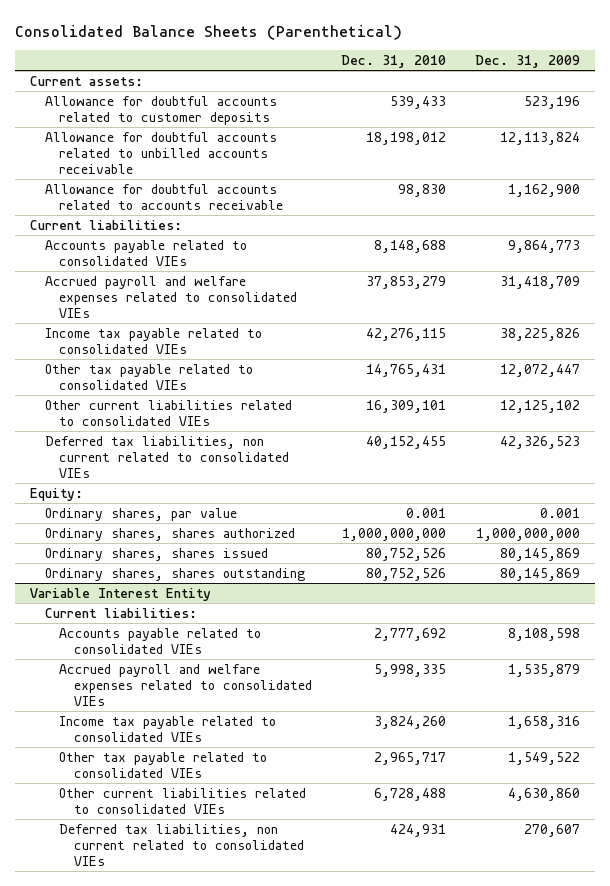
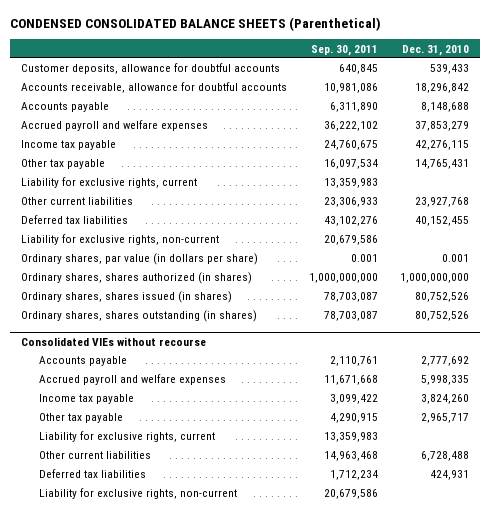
[15,24,403,40] Consolidated Balance Sheets (Parenthetical) -> [9,16,381,31] CONDENSED CONSOLIDATED BALANCE SHEETS (Parenthetical)
[475,55,581,69] Dec. 31, 2009 -> none
none -> [310,44,378,56] Sep. 30, 2011
[29,75,143,86] Current assets: -> none
[44,131,277,174] Allowance for doubtful accounts related to unbilled accounts receivable -> none
[29,219,182,230] Current liabilities: -> none
[29,487,83,501] Equity: -> none
[29,587,211,601] Variable Interest Entity -> none
[44,607,197,618] Current liabilities: -> none
[44,95,277,125] Allowance for doubtful accounts related to customer deposits -> [20,63,280,75] Customer deposits, allowance for doubtful accounts
[44,183,284,210] Allowance for doubtful accounts related to accounts receivable -> [20,82,287,94] Accounts receivable, allowance for doubtful accounts
[398,183,447,197] 98,830 -> [414,83,469,94] 18,296,842
[44,239,247,266] Accounts payable related to consolidated VIEs -> [20,102,109,113] Accounts payable
[44,275,298,318] Accrued payroll and welfare expenses related to consolidated VIEs -> [20,120,208,132] Accrued payroll and welfare expenses
[44,327,262,354] Income tax payable related to consolidated VIEs -> [20,140,116,151] Income tax payable
[44,363,253,390] Other tax payable related to consolidated VIEs -> [20,159,105,170] Other tax payable
none -> [20,177,197,189] Liability for exclusive rights, current
[44,399,292,426] Other current liabilities related to consolidated VIEs -> [20,197,133,206] Other current liabilities
[366,399,447,413] 16,309,101 -> [414,197,469,208] 23,927,768
[44,435,290,478] Deferred tax liabilities, non current related to consolidated VIEs -> [20,215,128,225] Deferred tax liabilities
none -> [20,234,219,246] Liability for exclusive rights, non-current
[44,507,237,521] Ordinary shares, par value -> [20,253,258,266] Ordinary shares, par value (in dollars per share)
[44,527,295,541] Ordinary shares, shares authorized -> [20,272,252,285] Ordinary shares, shares authorized (in shares)
[44,547,268,561] Ordinary shares, shares issued -> [20,291,232,304] Ordinary shares, shares issued (in shares)
[44,567,305,581] Ordinary shares, shares outstanding -> [20,310,257,323] Ordinary shares, shares outstanding (in shares)
none -> [20,336,206,346] Consolidated VIEs without recourse
[59,627,262,654] Accounts payable related to consolidated VIEs -> [39,356,128,367] Accounts payable
[59,663,313,706] Accrued payroll and welfare expenses related to consolidated VIEs -> [39,374,227,386] Accrued payroll and welfare expenses
[59,715,277,742] Income tax payable related to consolidated VIEs -> [39,394,135,405] Income tax payable
[59,751,268,778] Other tax payable related to consolidated VIEs -> [39,413,124,424] Other tax payable
none -> [39,431,216,443] Liability for exclusive rights, current
[59,787,307,814] Other current liabilities related to consolidated VIEs -> [39,451,152,460] Other current liabilities
[59,823,305,866] Deferred tax liabilities, non current related to consolidated VIEs -> [39,469,147,479] Deferred tax liabilities
none -> [39,488,238,500] Liability for exclusive rights, non-current

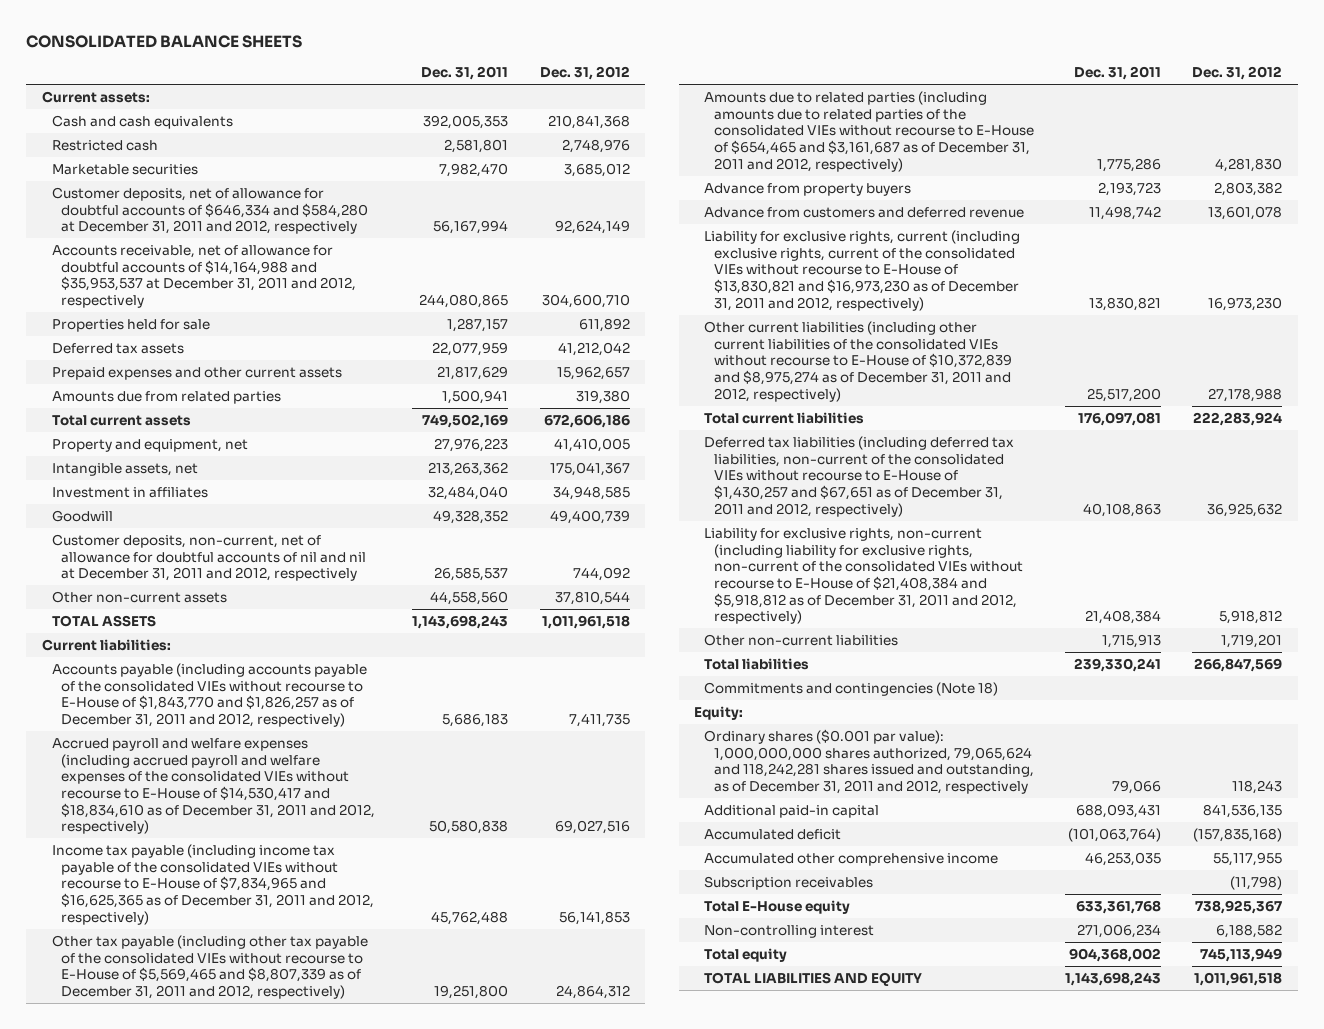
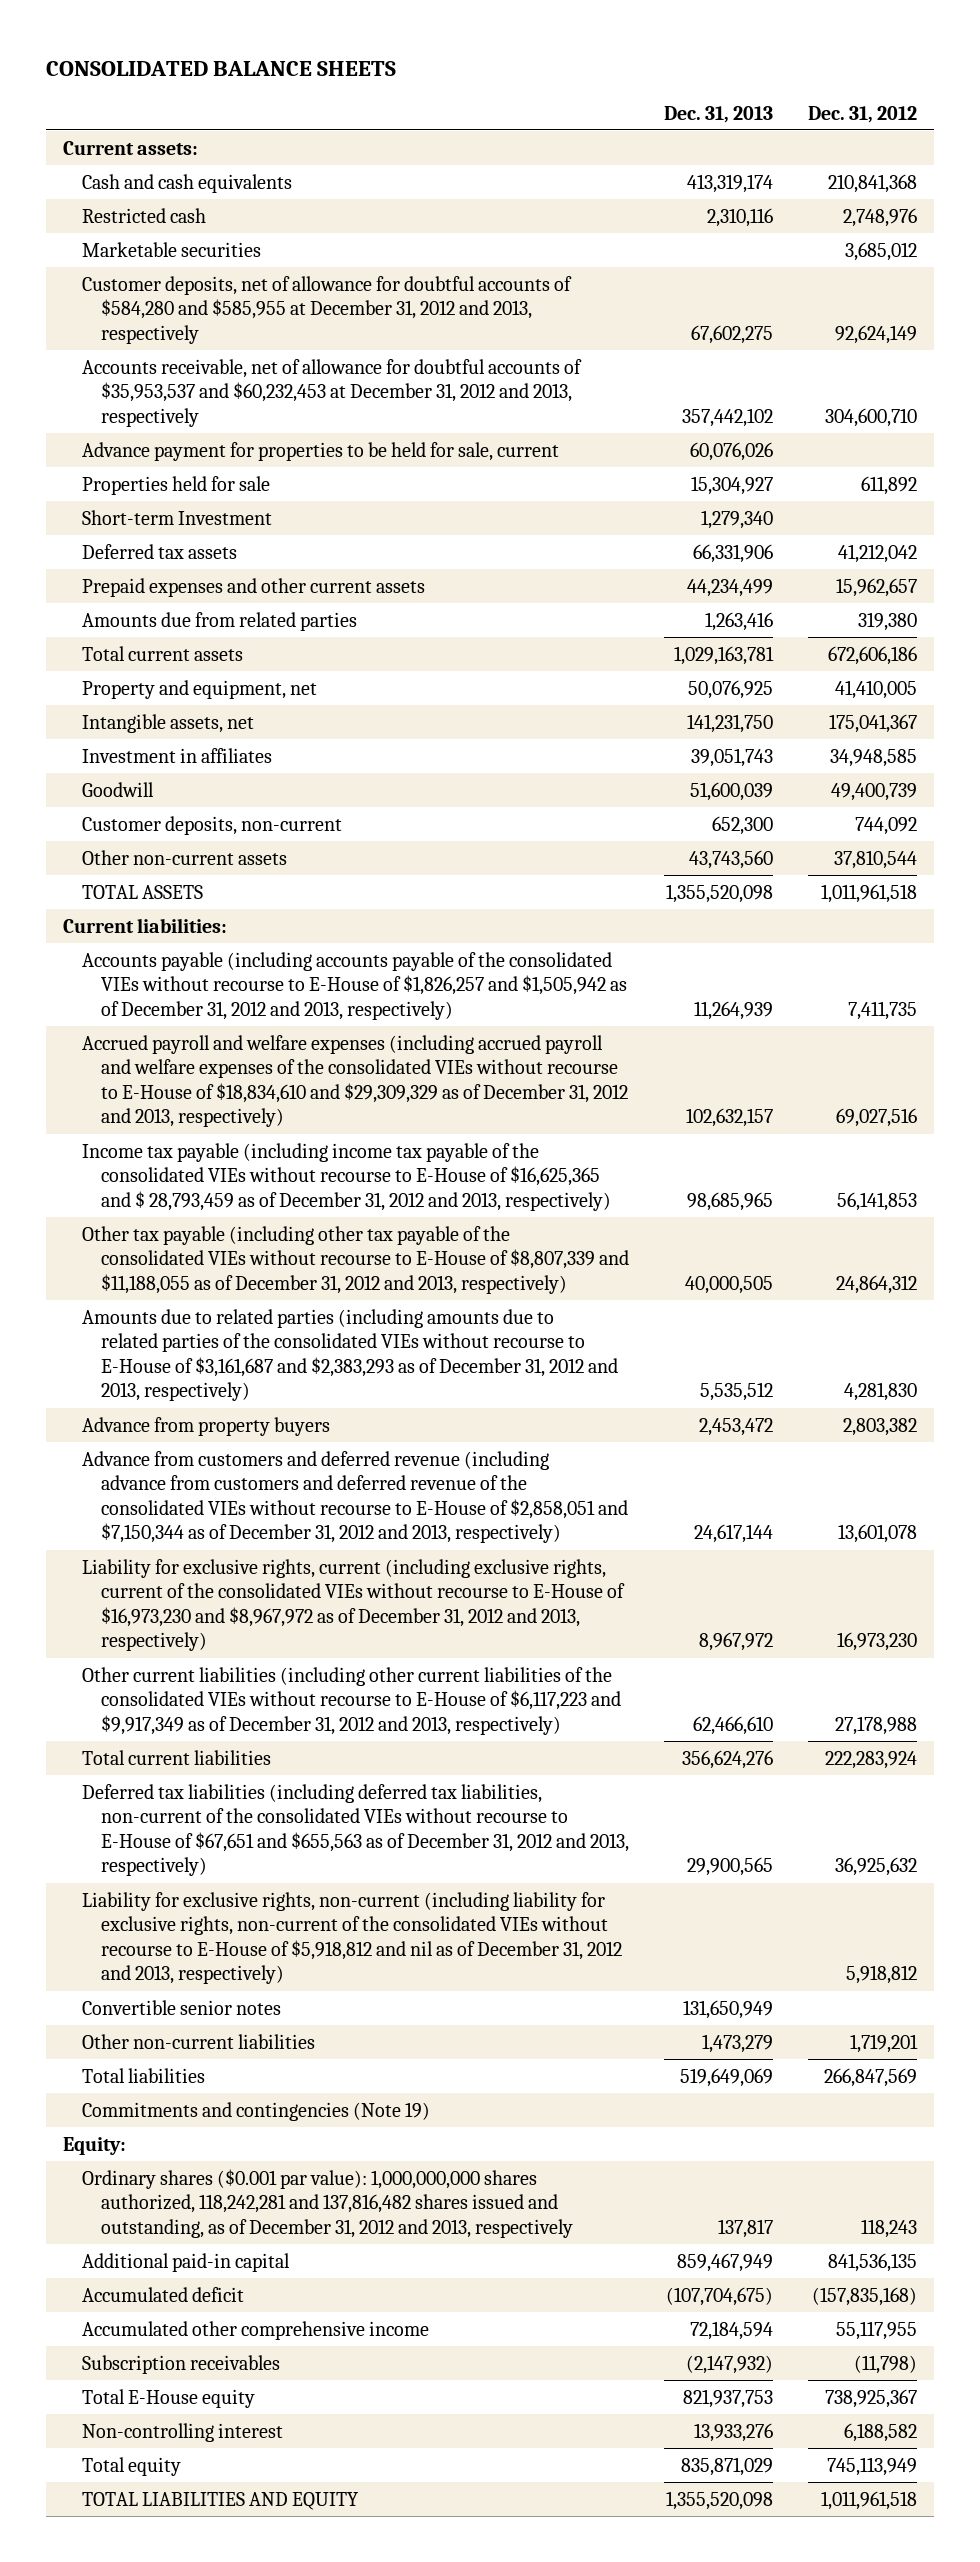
[421,66,509,81] Dec. 31, 2011 -> none
none -> [663,105,773,123] Dec. 31, 2013
[51,186,369,235] Customer deposits, net of allowance for doubtful accounts of $646,334 and $584,280 at December 31, 2011 and 2012, respectively -> [82,275,573,344] Customer deposits, net of allowance for doubtful accounts of $584,280 and $585,955 at December 31, 2012 and 2013, respectively
[51,244,357,308] Accounts receivable, net of allowance for doubtful accounts of $14,164,988 and $35,953,537 at December 31, 2011 and 2012, respectively -> [82,358,583,427] Accounts receivable, net of allowance for doubtful accounts of $35,953,537 and $60,232,453 at December 31, 2012 and 2013, respectively
none -> [82,441,560,461] Advance payment for properties to be held for sale, current
none -> [82,509,273,525] Short-term Investment
[51,533,367,582] Customer deposits, non-current, net of allowance for doubtful accounts of nil and nil at December 31, 2011 and 2012, respectively -> [82,815,343,835] Customer deposits, non-current
[51,662,367,727] Accounts payable (including accounts payable of the consolidated VIEs without recourse to E-House of $1,843,770 and $1,826,257 as of December 31, 2011 and 2012, respectively) -> [82,951,628,1020] Accounts payable (including accounts payable of the consolidated VIEs without recourse to E-House of $1,826,257 and $1,505,942 as of December 31, 2012 and 2013, respectively)
[51,737,376,835] Accrued payroll and welfare expenses (including accrued payroll and welfare expenses of the consolidated VIEs without recourse to E-House of $14,530,417 and $18,834,610 as of December 31, 2011 and 2012, respectively) -> [82,1034,629,1128] Accrued payroll and welfare expenses (including accrued payroll and welfare expenses of the consolidated VIEs without recourse to E-House of $18,834,610 and $29,309,329 as of December 31, 2012 and 2013, respectively)
[51,843,375,925] Income tax payable (including income tax payable of the consolidated VIEs without recourse to E-House of $7,834,965 and $16,625,365 as of December 31, 2011 and 2012, respectively) -> [82,1142,612,1211] Income tax payable (including income tax payable of the consolidated VIEs without recourse to E-House of $16,625,365 and $ 28,793,459 as of December 31, 2012 and 2013, respectively)
[51,934,368,999] Other tax payable (including other tax payable of the consolidated VIEs without recourse to E-House of $5,569,465 and $8,807,339 as of December 31, 2011 and 2012, respectively) -> [82,1225,630,1294] Other tax payable (including other tax payable of the consolidated VIEs without recourse to E-House of $8,807,339 and $11,188,055 as of December 31, 2012 and 2013, respectively)
[703,90,1034,172] Amounts due to related parties (including amounts due to related parties of the consolidated VIEs without recourse to E-House of $654,465 and $3,161,687 as of December 31, 2011 and 2012, respectively) -> [82,1308,619,1402] Amounts due to related parties (including amounts due to related parties of the consolidated VIEs without recourse to E-House of $3,161,687 and $2,383,293 as of December 31, 2012 and 2013, respectively)
[703,206,1024,218] Advance from customers and deferred revenue -> [82,1450,629,1544] Advance from customers and deferred revenue (including advance from customers and deferred revenue of the consolidated VIEs without recourse to E-House of $2,858,051 and $7,150,344 as of December 31, 2012 and 2013, respectively)
[703,229,1020,311] Liability for exclusive rights, current (including exclusive rights, current of the consolidated VIEs without recourse to E-House of $13,830,821 and $16,973,230 as of December 31, 2011 and 2012, respectively) -> [82,1558,626,1652] Liability for exclusive rights, current (including exclusive rights, current of the consolidated VIEs without recourse to E-House of $16,973,230 and $8,967,972 as of December 31, 2012 and 2013, respectively)
[703,320,1012,402] Other current liabilities (including other current liabilities of the consolidated VIEs without recourse to E-House of $10,372,839 and $8,975,274 as of December 31, 2011 and 2012, respectively) -> [82,1666,622,1735] Other current liabilities (including other current liabilities of the consolidated VIEs without recourse to E-House of $6,117,223 and $9,917,349 as of December 31, 2012 and 2013, respectively)
[703,435,1014,517] Deferred tax liabilities (including deferred tax liabilities, non-current of the consolidated VIEs without recourse to E-House of $1,430,257 and $67,651 as of December 31, 2011 and 2012, respectively) -> [82,1783,630,1877] Deferred tax liabilities (including deferred tax liabilities, non-current of the consolidated VIEs without recourse to E-House of $67,651 and $655,563 as of December 31, 2012 and 2013, respectively)
[703,527,1023,625] Liability for exclusive rights, non-current (including liability for exclusive rights, non-current of the consolidated VIEs without recourse to E-House of $21,408,384 and $5,918,812 as of December 31, 2011 and 2012, respectively) -> [82,1891,623,1985] Liability for exclusive rights, non-current (including liability for exclusive rights, non-current of the consolidated VIEs without recourse to E-House of $5,918,812 and nil as of December 31, 2012 and 2013, respectively)
none -> [82,1999,282,2015] Convertible senior notes
[703,681,998,696] Commitments and contingencies (Note 18) -> [82,2101,431,2121] Commitments and contingencies (Note 19)
[703,728,1034,794] Ordinary shares ($0.001 par value): 1,000,000,000 shares authorized, 79,065,624 and 118,242,281 shares issued and outstanding, as of December 31, 2011 and 2012, respectively -> [82,2168,574,2238] Ordinary shares ($0.001 par value): 1,000,000,000 shares authorized, 118,242,281 and 137,816,482 shares issued and outstanding, as of December 31, 2012 and 2013, respectively

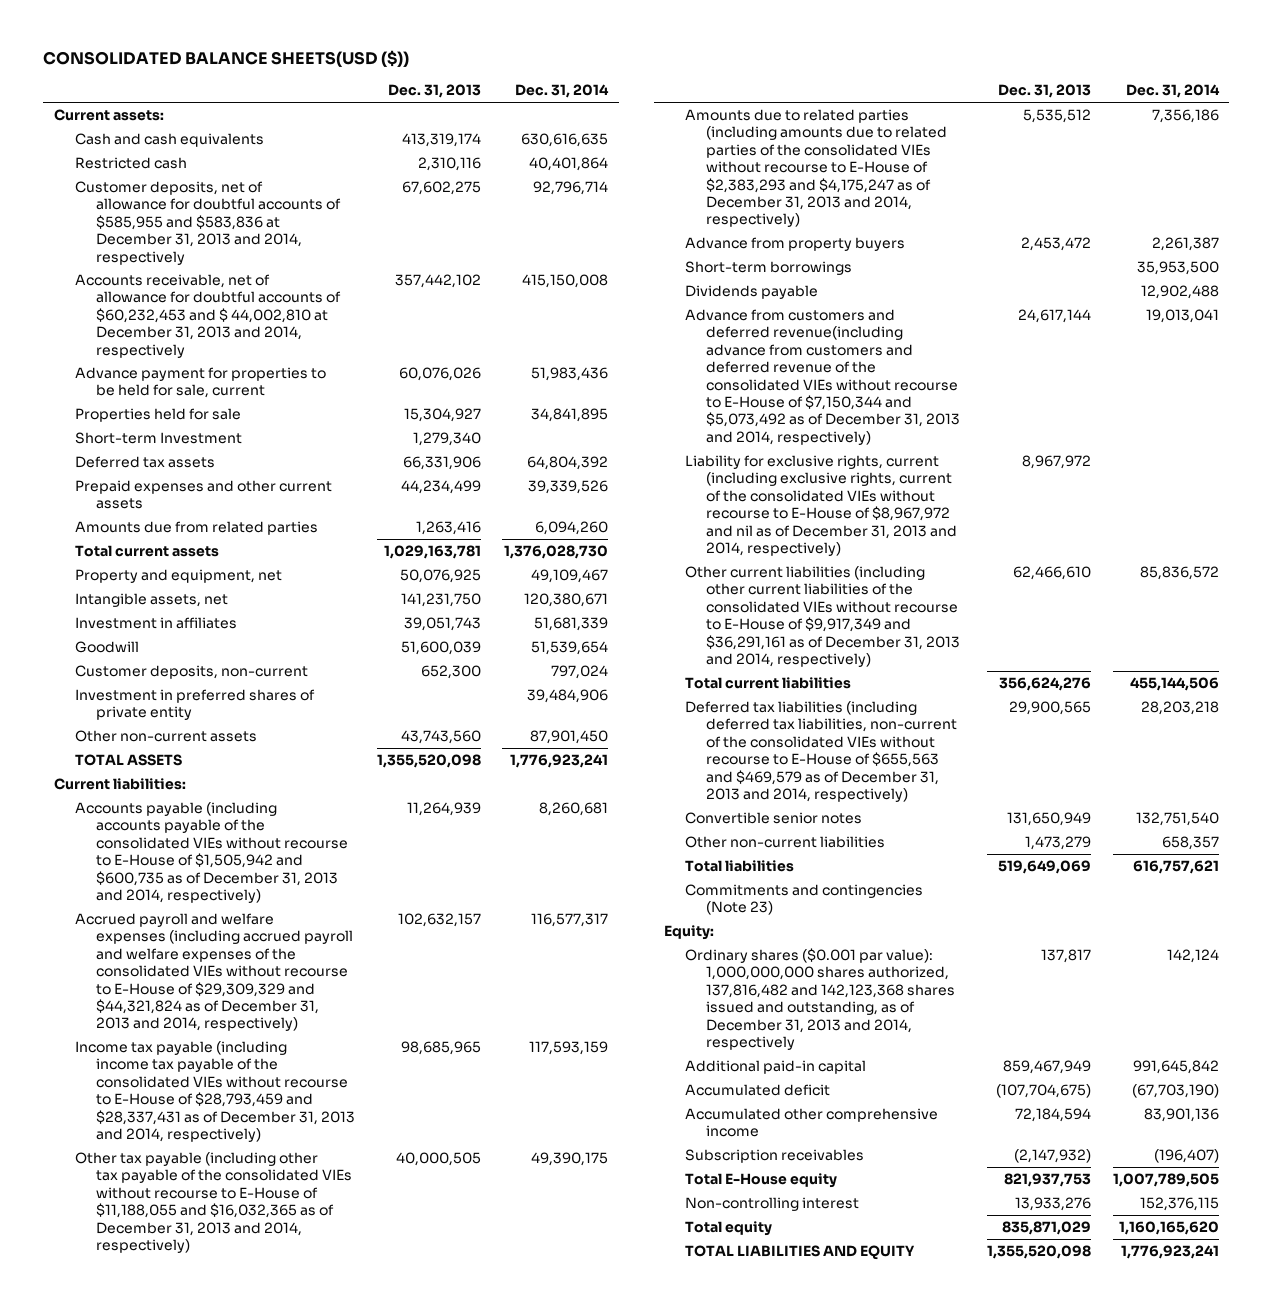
[45,61,396,77] CONSOLIDATED BALANCE SHEETS -> [42,50,409,68] CONSOLIDATED BALANCE SHEETS(USD ($))
[807,105,917,123] Dec. 31, 2012 -> none
none -> [515,84,610,99] Dec. 31, 2014
[82,241,262,257] Marketable securities -> none
[82,275,573,344] Customer deposits, net of allowance for doubtful accounts of $584,280 and $585,955 at December 31, 2012 and 2013, respectively -> [74,180,341,265] Customer deposits, net of allowance for doubtful accounts of $585,955 and $583,836 at December 31, 2013 and 2014, respectively
[82,358,583,427] Accounts receivable, net of allowance for doubtful accounts of $35,953,537 and $60,232,453 at December 31, 2012 and 2013, respectively -> [74,273,341,358] Accounts receivable, net of allowance for doubtful accounts of $60,232,453 and $ 44,002,810 at December 31, 2013 and 2014, respectively
none -> [74,688,315,721] Investment in preferred shares of private entity
[82,951,628,1020] Accounts payable (including accounts payable of the consolidated VIEs without recourse to E-House of $1,826,257 and $1,505,942 as of December 31, 2012 and 2013, respectively) -> [74,801,348,903] Accounts payable (including accounts payable of the consolidated VIEs without recourse to E-House of $1,505,942 and $600,735 as of December 31, 2013 and 2014, respectively)
[82,1034,629,1128] Accrued payroll and welfare expenses (including accrued payroll and welfare expenses of the consolidated VIEs without recourse to E-House of $18,834,610 and $29,309,329 as of December 31, 2012 and 2013, respectively) -> [74,912,353,1032] Accrued payroll and welfare expenses (including accrued payroll and welfare expenses of the consolidated VIEs without recourse to E-House of $29,309,329 and $44,321,824 as of December 31, 2013 and 2014, respectively)
[82,1142,612,1211] Income tax payable (including income tax payable of the consolidated VIEs without recourse to E-House of $16,625,365 and $ 28,793,459 as of December 31, 2012 and 2013, respectively) -> [74,1040,355,1142] Income tax payable (including income tax payable of the consolidated VIEs without recourse to E-House of $28,793,459 and $28,337,431 as of December 31, 2013 and 2014, respectively)
[82,1225,630,1294] Other tax payable (including other tax payable of the consolidated VIEs without recourse to E-House of $8,807,339 and $11,188,055 as of December 31, 2012 and 2013, respectively) -> [74,1151,352,1253] Other tax payable (including other tax payable of the consolidated VIEs without recourse to E-House of $11,188,055 and $16,032,365 as of December 31, 2013 and 2014, respectively)
[82,1308,619,1402] Amounts due to related parties (including amounts due to related parties of the consolidated VIEs without recourse to E-House of $3,161,687 and $2,383,293 as of December 31, 2012 and 2013, respectively) -> [685,108,948,228] Amounts due to related parties (including amounts due to related parties of the consolidated VIEs without recourse to E-House of $2,383,293 and $4,175,247 as of December 31, 2013 and 2014, respectively)
none -> [685,260,853,275] Short-term borrowings
none -> [685,284,819,299] Dividends payable
[82,1450,629,1544] Advance from customers and deferred revenue (including advance from customers and deferred revenue of the consolidated VIEs without recourse to E-House of $2,858,051 and $7,150,344 as of December 31, 2012 and 2013, respectively) -> [685,308,961,445] Advance from customers and deferred revenue(including advance from customers and deferred revenue of the consolidated VIEs without recourse to E-House of $7,150,344 and $5,073,492 as of December 31, 2013 and 2014, respectively)
[82,1558,626,1652] Liability for exclusive rights, current (including exclusive rights, current of the consolidated VIEs without recourse to E-House of $16,973,230 and $8,967,972 as of December 31, 2012 and 2013, respectively) -> [685,454,958,556] Liability for exclusive rights, current (including exclusive rights, current of the consolidated VIEs without recourse to E-House of $8,967,972 and nil as of December 31, 2013 and 2014, respectively)
[82,1666,622,1735] Other current liabilities (including other current liabilities of the consolidated VIEs without recourse to E-House of $6,117,223 and $9,917,349 as of December 31, 2012 and 2013, respectively) -> [685,565,961,667] Other current liabilities (including other current liabilities of the consolidated VIEs without recourse to E-House of $9,917,349 and $36,291,161 as of December 31, 2013 and 2014, respectively)
[82,1891,623,1985] Liability for exclusive rights, non-current (including liability for exclusive rights, non-current of the consolidated VIEs without recourse to E-House of $5,918,812 and nil as of December 31, 2012 and 2013, respectively) -> none
[82,1783,630,1877] Deferred tax liabilities (including deferred tax liabilities, non-current of the consolidated VIEs without recourse to E-House of $67,651 and $655,563 as of December 31, 2012 and 2013, respectively) -> [685,700,958,802] Deferred tax liabilities (including deferred tax liabilities, non-current of the consolidated VIEs without recourse to E-House of $655,563 and $469,579 as of December 31, 2013 and 2014, respectively)
[82,2101,431,2121] Commitments and contingencies (Note 19) -> [685,883,924,916] Commitments and contingencies (Note 23)
[82,2168,574,2238] Ordinary shares ($0.001 par value): 1,000,000,000 shares authorized, 118,242,281 and 137,816,482 shares issued and outstanding, as of December 31, 2012 and 2013, respectively -> [685,947,956,1050] Ordinary shares ($0.001 par value): 1,000,000,000 shares authorized, 137,816,482 and 142,123,368 shares issued and outstanding, as of December 31, 2013 and 2014, respectively

